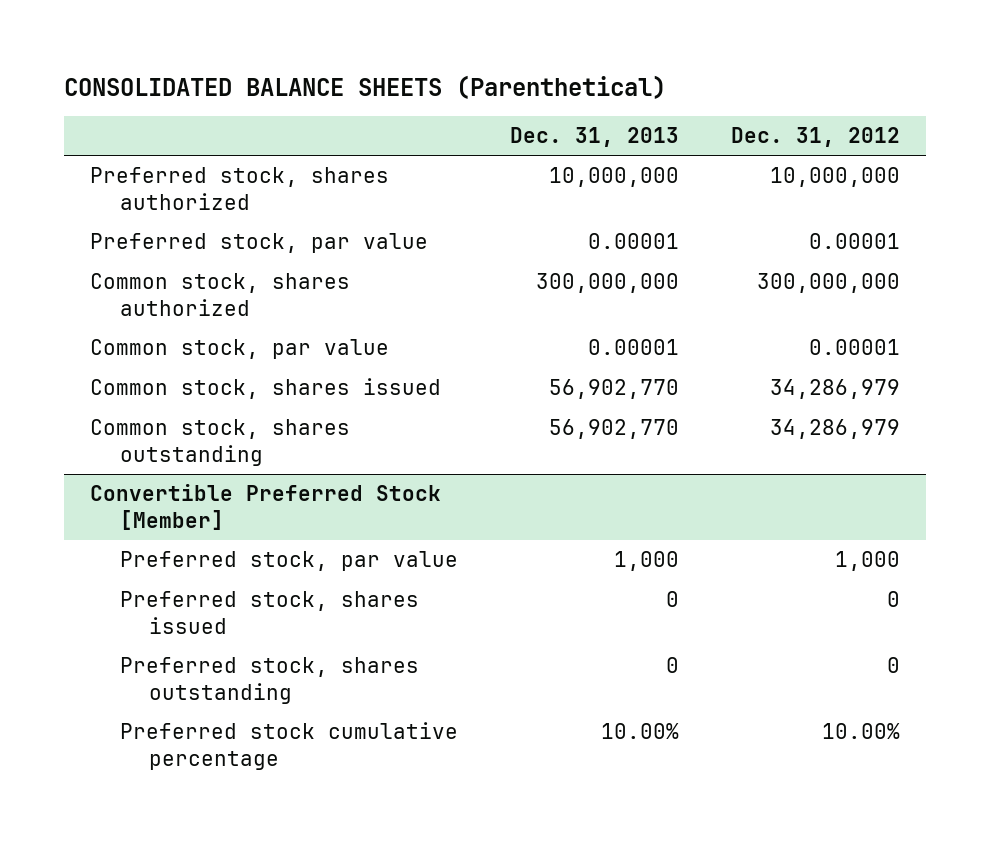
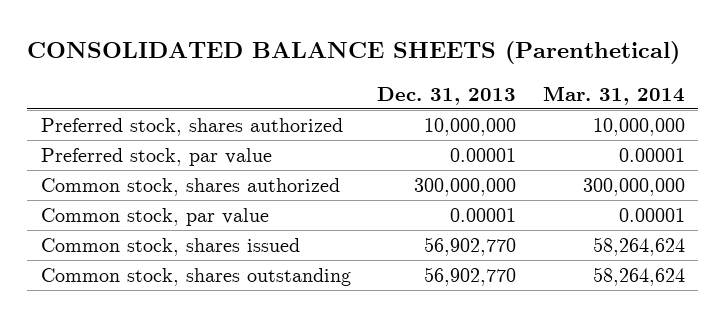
[730,127,900,148] Dec. 31, 2012 -> none
none -> [542,85,685,105] Mar. 31, 2014
[90,484,442,530] Convertible Preferred Stock [Member] -> none
[119,551,458,572] Preferred stock, par value -> none
[119,591,419,634] Preferred stock, shares issued -> none
[119,657,419,704] Preferred stock, shares outstanding -> none
[119,722,458,770] Preferred stock cumulative percentage -> none

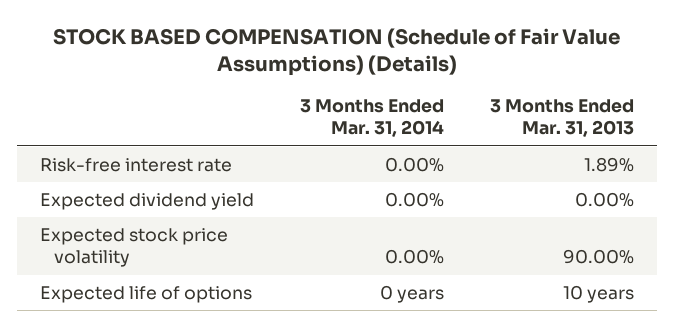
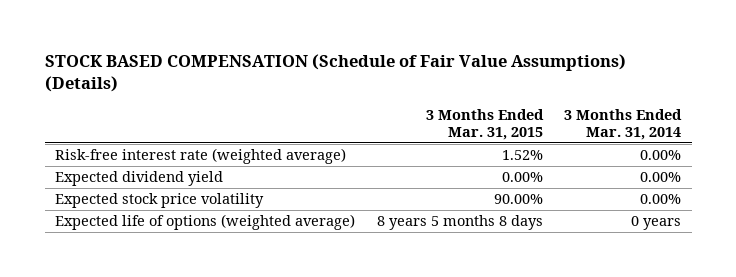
[490,99,635,138] 3 Months Ended Mar. 31, 2013 -> none
none -> [425,108,544,140] 3 Months Ended Mar. 31, 2015
[39,157,232,172] Risk-free interest rate -> [55,148,347,165] Risk-free interest rate (weighted average)
[39,285,252,303] Expected life of options -> [55,214,356,231] Expected life of options (weighted average)

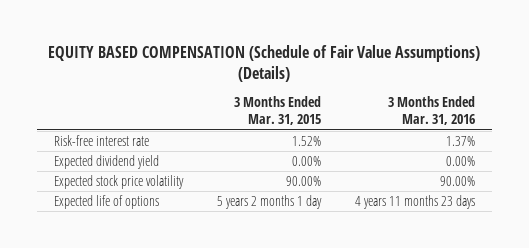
[44,53,626,93] STOCK BASED COMPENSATION (Schedule of Fair Value Assumptions) (Details) -> [48,44,481,82] EQUITY BASED COMPENSATION (Schedule of Fair Value Assumptions) (Details)
[563,108,682,140] 3 Months Ended Mar. 31, 2014 -> none
none -> [388,96,476,126] 3 Months Ended Mar. 31, 2016
[55,148,347,165] Risk-free interest rate (weighted average) -> [53,134,149,146] Risk-free interest rate
[55,214,356,231] Expected life of options (weighted average) -> [53,194,159,209] Expected life of options
[376,215,543,231] 8 years 5 months 8 days -> [216,194,322,209] 5 years 2 months 1 day

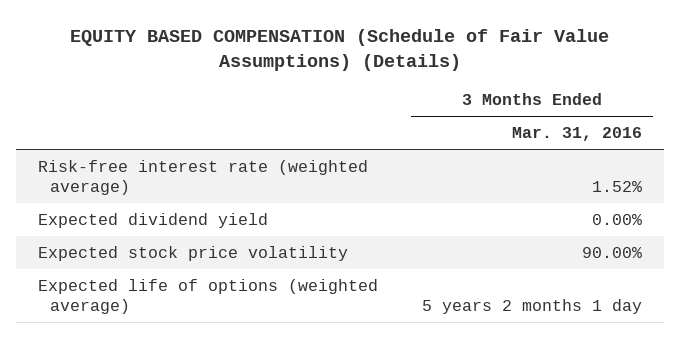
[233,96,321,126] 3 Months Ended Mar. 31, 2015 -> none
[53,134,149,146] Risk-free interest rate -> [38,159,369,196] Risk-free interest rate (weighted average)
[446,135,476,146] 1.37% -> [592,181,643,193] 1.52%
[53,194,159,209] Expected life of options -> [38,278,379,315] Expected life of options (weighted average)
[355,194,476,209] 4 years 11 months 23 days -> [422,299,643,315] 5 years 2 months 1 day

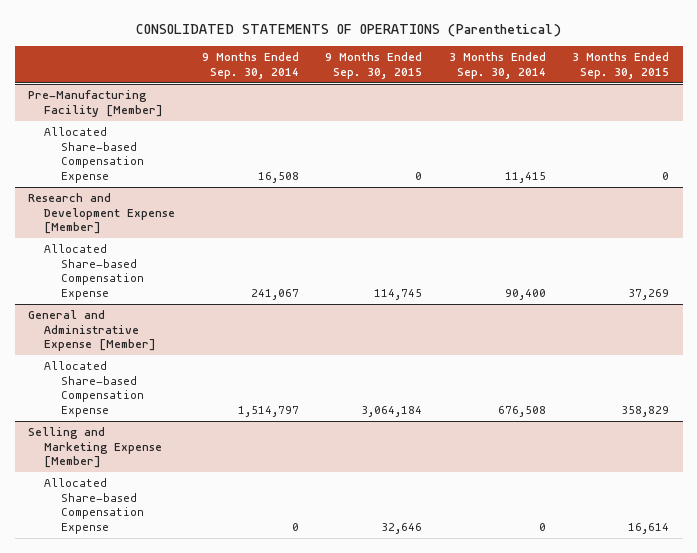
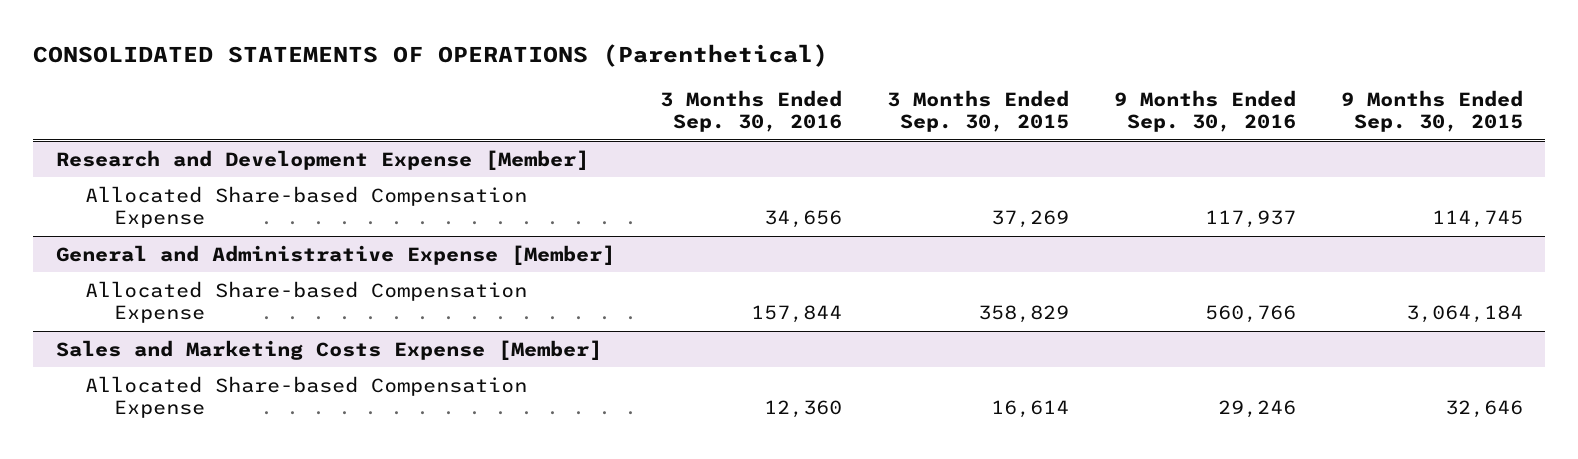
[201,52,299,79] 9 Months Ended Sep. 30, 2014 -> none
[448,52,546,79] 3 Months Ended Sep. 30, 2014 -> none
none -> [659,89,842,133] 3 Months Ended Sep. 30, 2016
none -> [1113,89,1296,133] 9 Months Ended Sep. 30, 2016
[28,90,164,117] Pre-Manufacturing Facility [Member] -> none
[44,127,144,183] Allocated Share-based Compensation Expense -> none
[28,427,163,469] Selling and Marketing Expense [Member] -> [55,339,602,360] Sales and Marketing Costs Expense [Member]

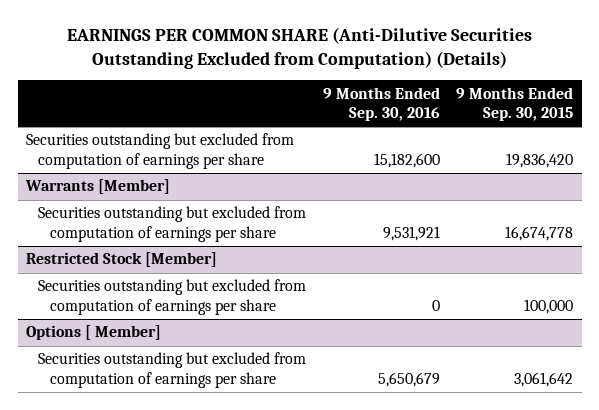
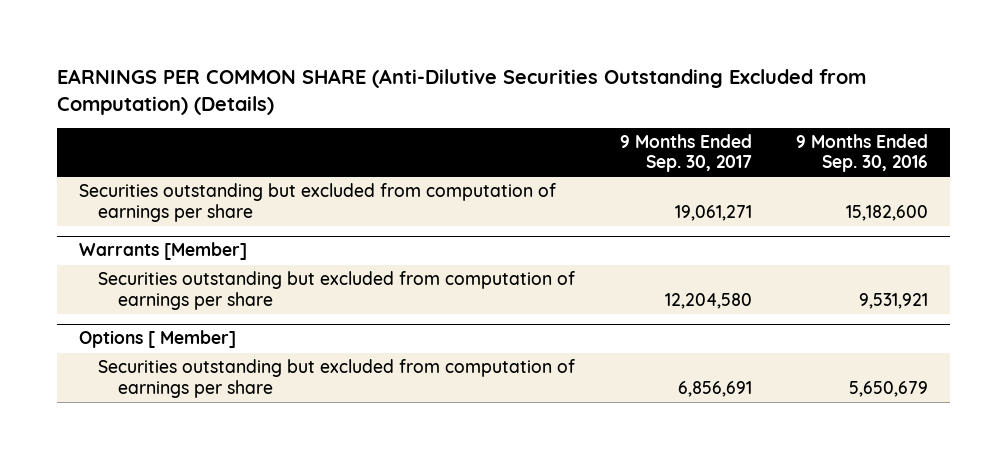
[456,86,574,122] 9 Months Ended Sep. 30, 2015 -> none
none -> [619,134,752,173] 9 Months Ended Sep. 30, 2017
[25,252,217,268] Restricted Stock [Member] -> none
[38,279,307,315] Securities outstanding but excluded from computation of earnings per share -> none

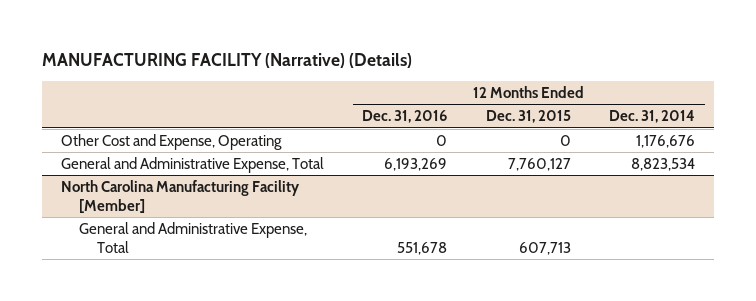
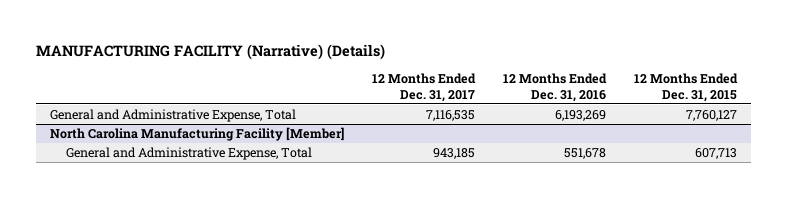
[609,110,696,124] Dec. 31, 2014 -> none
none -> [372,72,477,102] 12 Months Ended Dec. 31, 2017
[61,134,283,151] Other Cost and Expense, Operating -> none

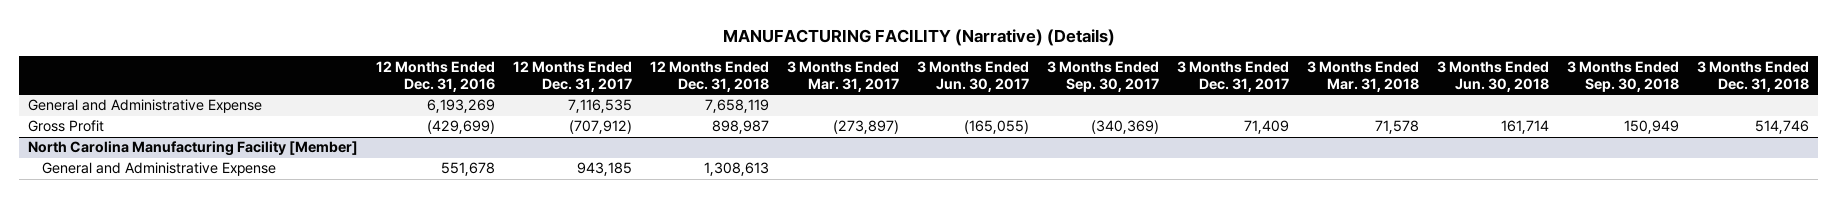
[634,72,739,102] 12 Months Ended Dec. 31, 2015 -> none
none -> [650,60,770,92] 12 Months Ended Dec. 31, 2018
none -> [787,60,900,92] 3 Months Ended Mar. 31, 2017
none -> [917,60,1030,92] 3 Months Ended Jun. 30, 2017
none -> [1047,60,1160,92] 3 Months Ended Sep. 30, 2017
none -> [1177,60,1290,92] 3 Months Ended Dec. 31, 2017
none -> [1307,60,1420,92] 3 Months Ended Mar. 31, 2018
none -> [1437,60,1550,92] 3 Months Ended Jun. 30, 2018
none -> [1567,60,1680,92] 3 Months Ended Sep. 30, 2018
none -> [1697,60,1810,92] 3 Months Ended Dec. 31, 2018
[50,109,297,123] General and Administrative Expense, Total -> [28,99,263,114] General and Administrative Expense
none -> [28,120,105,133] Gross Profit
[66,147,313,161] General and Administrative Expense, Total -> [42,162,277,177] General and Administrative Expense

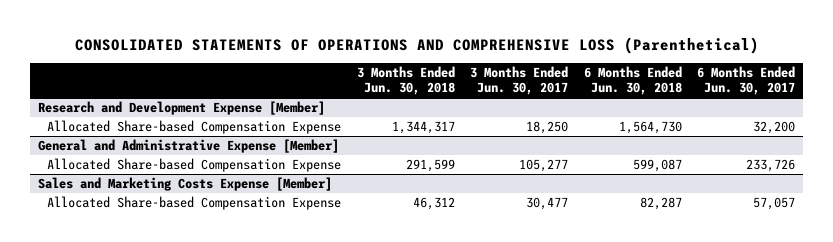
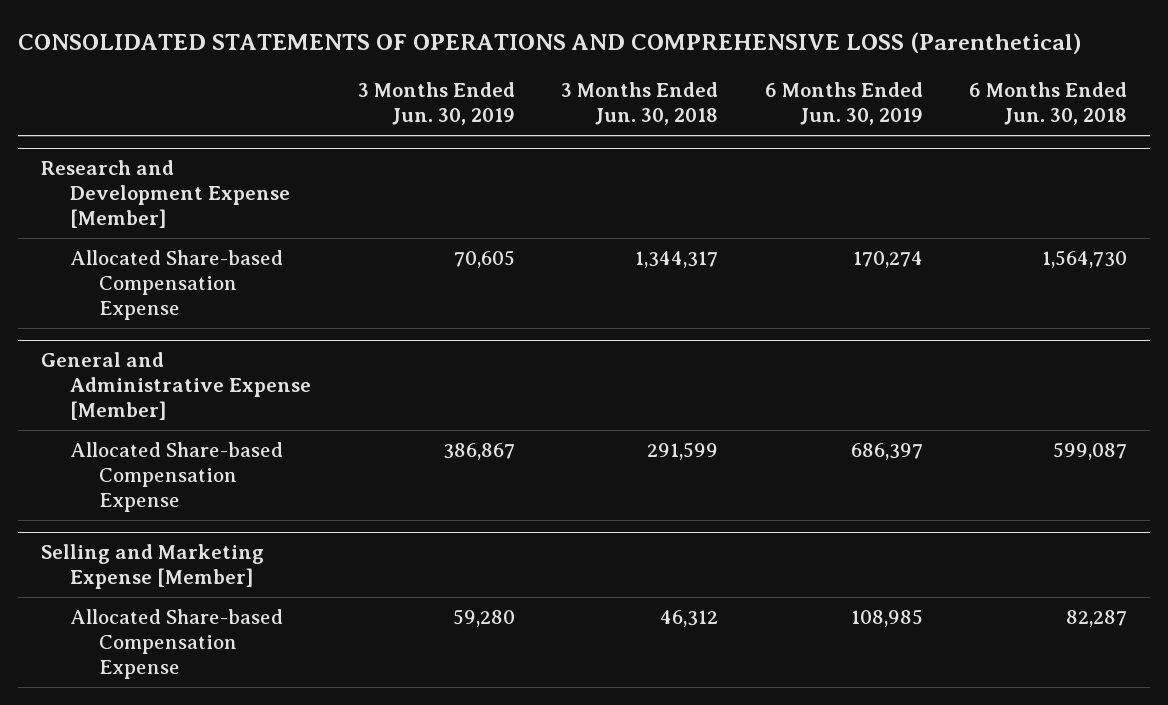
[470,66,569,96] 3 Months Ended Jun. 30, 2017 -> none
[697,66,796,96] 6 Months Ended Jun. 30, 2017 -> none
none -> [357,82,515,126] 3 Months Ended Jun. 30, 2019
none -> [764,82,923,126] 6 Months Ended Jun. 30, 2019
[38,177,333,192] Sales and Marketing Costs Expense [Member] -> [41,544,265,590] Selling and Marketing Expense [Member]

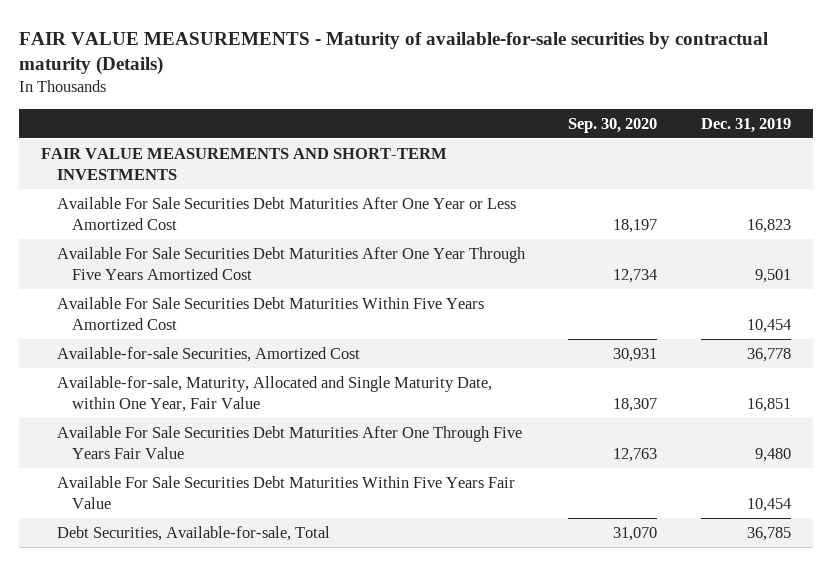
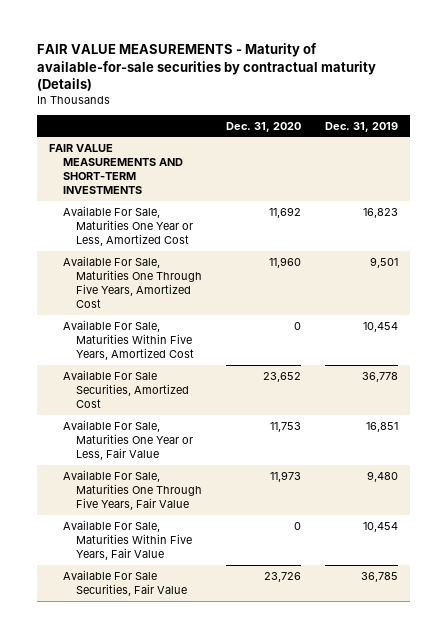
[568,117,658,133] Sep. 30, 2020 -> none
none -> [226,121,302,132] Dec. 31, 2020
[56,196,516,230] Available For Sale Securities Debt Maturities After One Year or Less Amortized Cost -> [62,205,194,247] Available For Sale, Maturities One Year or Less, Amortized Cost
[56,246,526,280] Available For Sale Securities Debt Maturities After One Year Through Five Years Amortized Cost -> [62,255,203,309] Available For Sale, Maturities One Through Five Years, Amortized Cost
[56,296,484,330] Available For Sale Securities Debt Maturities Within Five Years Amortized Cost -> [62,319,195,361] Available For Sale, Maturities Within Five Years, Amortized Cost
[56,346,360,362] Available-for-sale Securities, Amortized Cost -> [62,369,190,409] Available For Sale Securities, Amortized Cost
[56,375,492,412] Available-for-sale, Maturity, Allocated and Single Maturity Date, within One Year, Fair Value -> [62,419,194,461] Available For Sale, Maturities One Year or Less, Fair Value
[56,425,522,459] Available For Sale Securities Debt Maturities After One Through Five Years Fair Value -> [62,469,203,511] Available For Sale, Maturities One Through Five Years, Fair Value
[56,475,515,509] Available For Sale Securities Debt Maturities Within Five Years Fair Value -> [62,519,193,561] Available For Sale, Maturities Within Five Years, Fair Value
[56,525,330,541] Debt Securities, Available-for-sale, Total -> [62,569,188,596] Available For Sale Securities, Fair Value

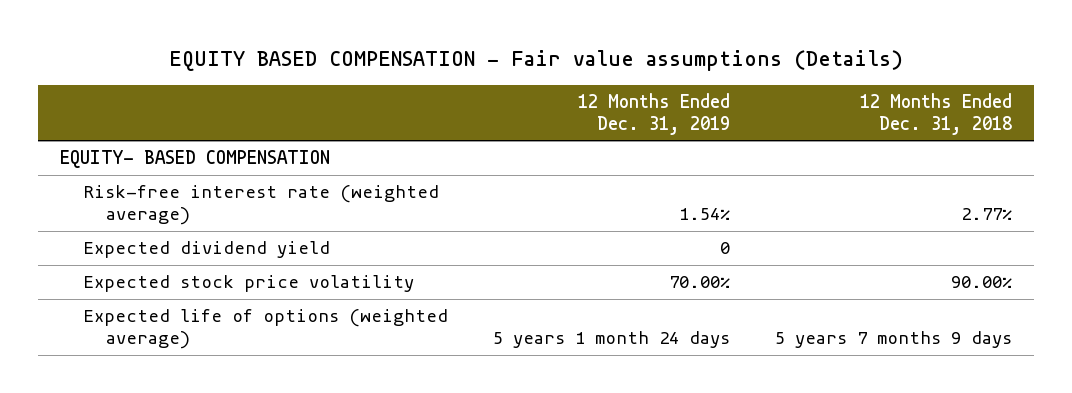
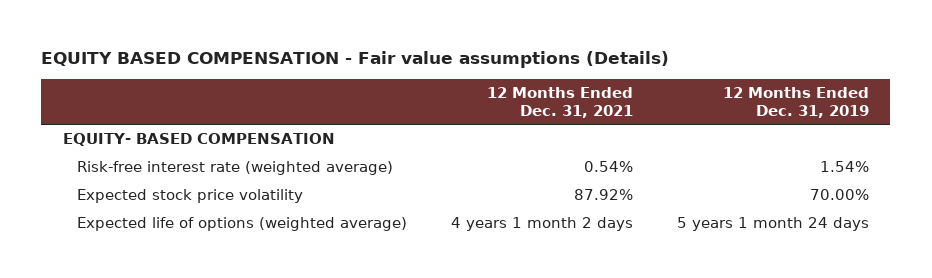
[859,93,1012,135] 12 Months Ended Dec. 31, 2018 -> none
none -> [486,87,633,118] 12 Months Ended Dec. 31, 2021
[83,241,331,259] Expected dividend yield -> none

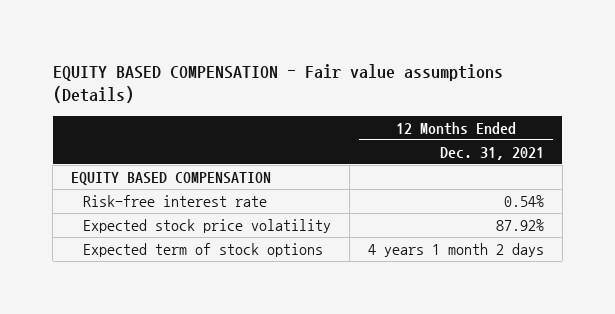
[722,87,869,118] 12 Months Ended Dec. 31, 2019 -> none
[63,133,336,147] EQUITY- BASED COMPENSATION -> [71,171,272,185] EQUITY BASED COMPENSATION
[77,161,394,176] Risk-free interest rate (weighted average) -> [83,194,268,207] Risk-free interest rate
[77,217,408,232] Expected life of options (weighted average) -> [83,242,324,257] Expected term of stock options

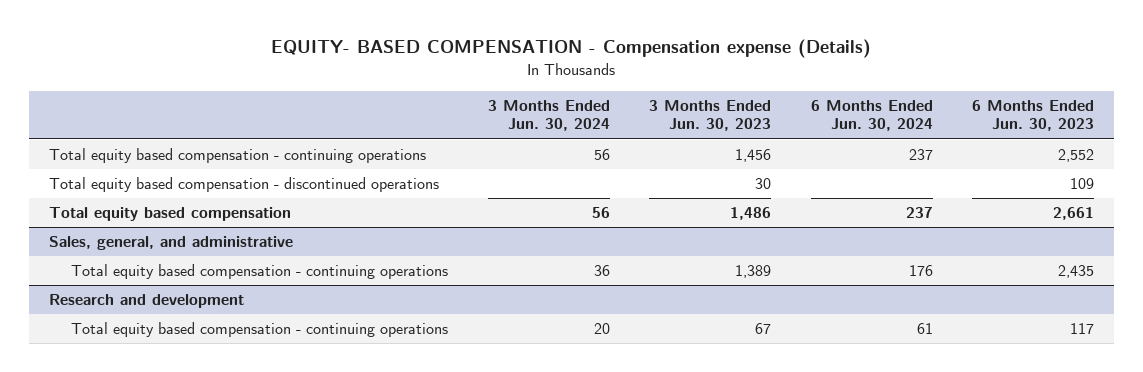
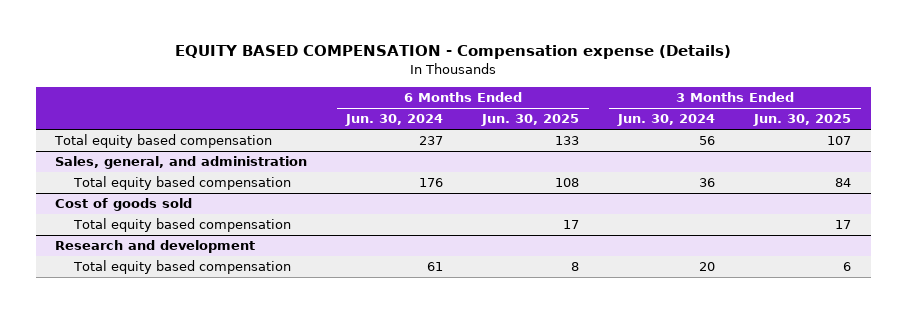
[271,39,872,59] EQUITY- BASED COMPENSATION - Compensation expense (Details) -> [175,45,732,60] EQUITY BASED COMPENSATION - Compensation expense (Details)
[649,99,772,132] 3 Months Ended Jun. 30, 2023 -> none
[972,99,1095,132] 6 Months Ended Jun. 30, 2023 -> none
none -> [481,114,580,127] Jun. 30, 2025
none -> [753,114,852,127] Jun. 30, 2025
[48,148,426,164] Total equity based compensation - continuing operations -> none
[48,177,439,193] Total equity based compensation - discontinued operations -> none
[48,236,293,251] Sales, general, and administrative -> [55,156,308,170] Sales, general, and administration
[71,264,449,280] Total equity based compensation - continuing operations -> [72,176,291,191] Total equity based compensation
none -> [55,198,193,212] Cost of goods sold
none -> [72,218,291,233] Total equity based compensation
[71,322,449,338] Total equity based compensation - continuing operations -> [72,260,291,275] Total equity based compensation

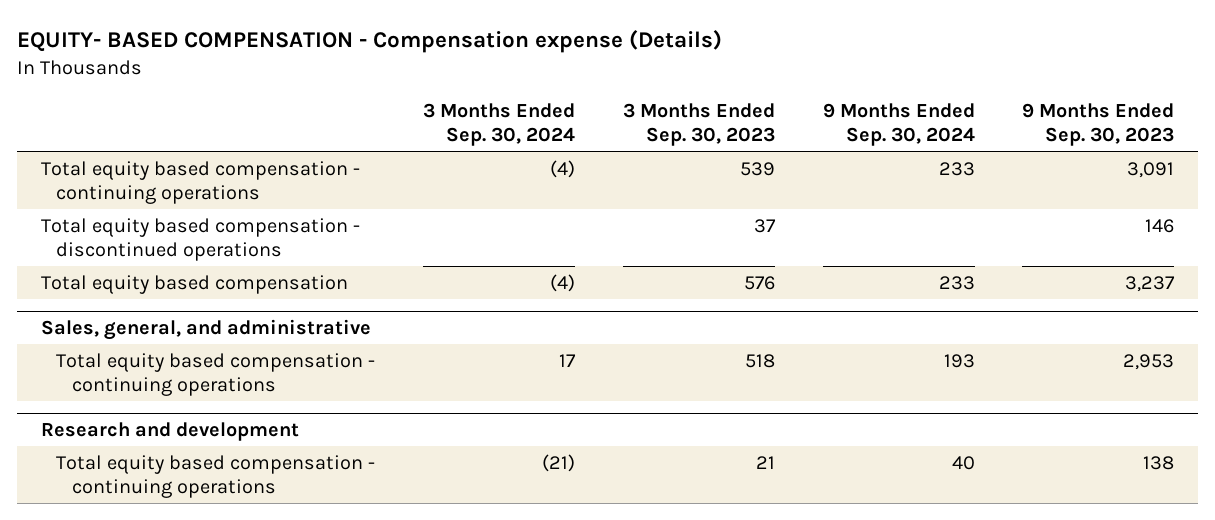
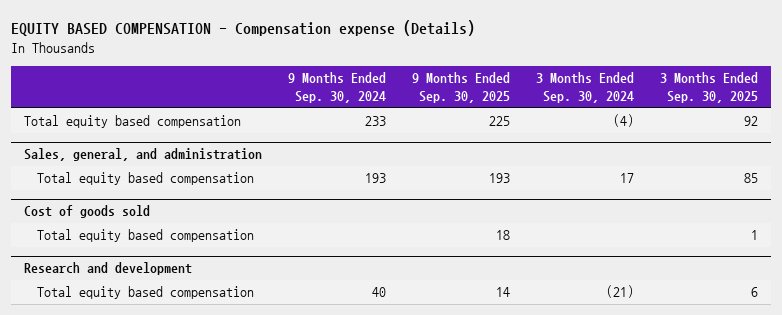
[16,30,722,54] EQUITY- BASED COMPENSATION - Compensation expense (Details) -> [11,20,476,37] EQUITY BASED COMPENSATION - Compensation expense (Details)
[622,102,775,146] 3 Months Ended Sep. 30, 2023 -> none
[1022,102,1175,146] 9 Months Ended Sep. 30, 2023 -> none
none -> [412,72,511,104] 9 Months Ended Sep. 30, 2025
none -> [659,72,758,104] 3 Months Ended Sep. 30, 2025
[40,160,360,205] Total equity based compensation - continuing operations -> none
[40,217,360,262] Total equity based compensation - discontinued operations -> none
[40,318,371,340] Sales, general, and administrative -> [24,148,263,162] Sales, general, and administration
[56,352,376,397] Total equity based compensation - continuing operations -> [36,172,254,186] Total equity based compensation
none -> [24,205,151,219] Cost of goods sold
none -> [36,229,254,243] Total equity based compensation
[56,454,376,499] Total equity based compensation - continuing operations -> [36,286,254,300] Total equity based compensation

